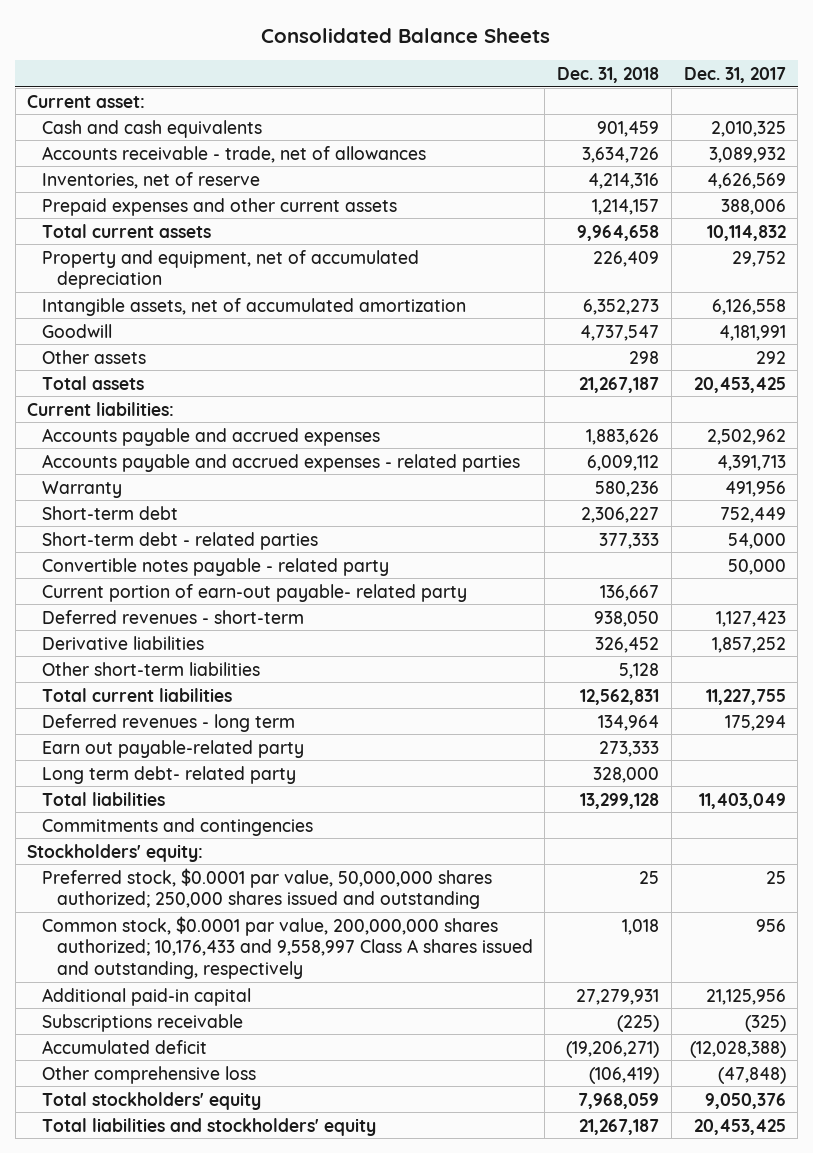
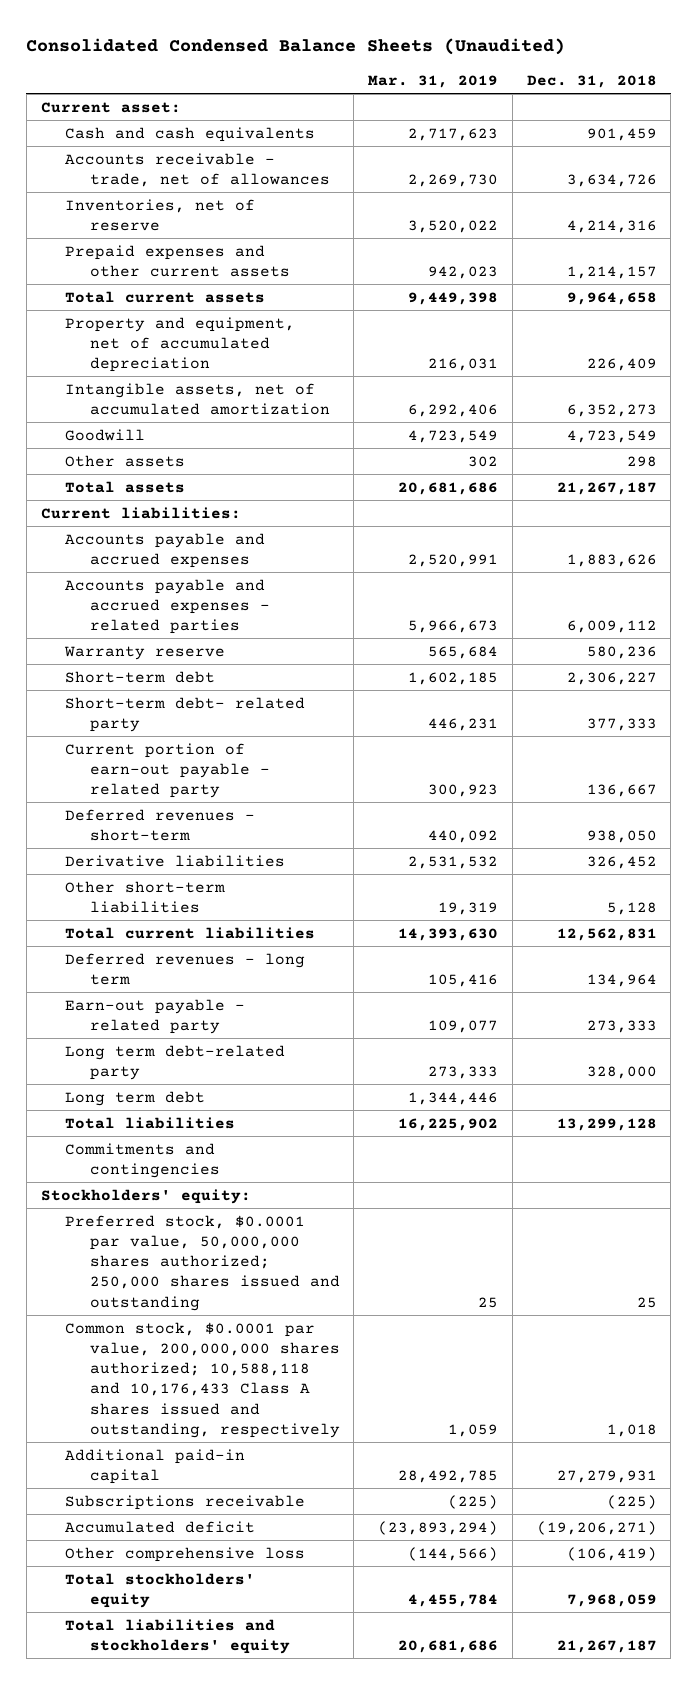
[261,27,551,43] Consolidated Balance Sheets -> [26,38,566,56] Consolidated Condensed Balance Sheets (Unaudited)
[683,66,786,83] Dec. 31, 2017 -> none
none -> [368,75,499,89] Mar. 31, 2019
[580,324,660,341] 4,737,547 -> [566,429,657,443] 4,723,549
[41,480,122,498] Warranty -> [64,645,226,660] Warranty reserve
[41,557,389,576] Convertible notes payable - related party -> none
[41,531,318,550] Short-term debt - related parties -> [65,696,306,732] Short-term debt- related party
[41,583,467,602] Current portion of earn-out payable- related party -> [65,742,270,799] Current portion of earn-out payable - related party
[41,739,304,758] Earn out payable-related party -> [65,998,246,1034] Earn-out payable - related party
[41,765,296,784] Long term debt- related party -> [65,1044,286,1080] Long term debt-related party
none -> [65,1090,206,1106] Long term debt
[41,915,533,979] Common stock, $0.0001 par value, 200,000,000 shares authorized; 10,176,433 and 9,558,997 Class A shares issued and outstanding, respectively -> [65,1321,340,1438] Common stock, $0.0001 par value, 200,000,000 shares authorized; 10,588,118 and 10,176,433 Class A shares issued and outstanding, respectively

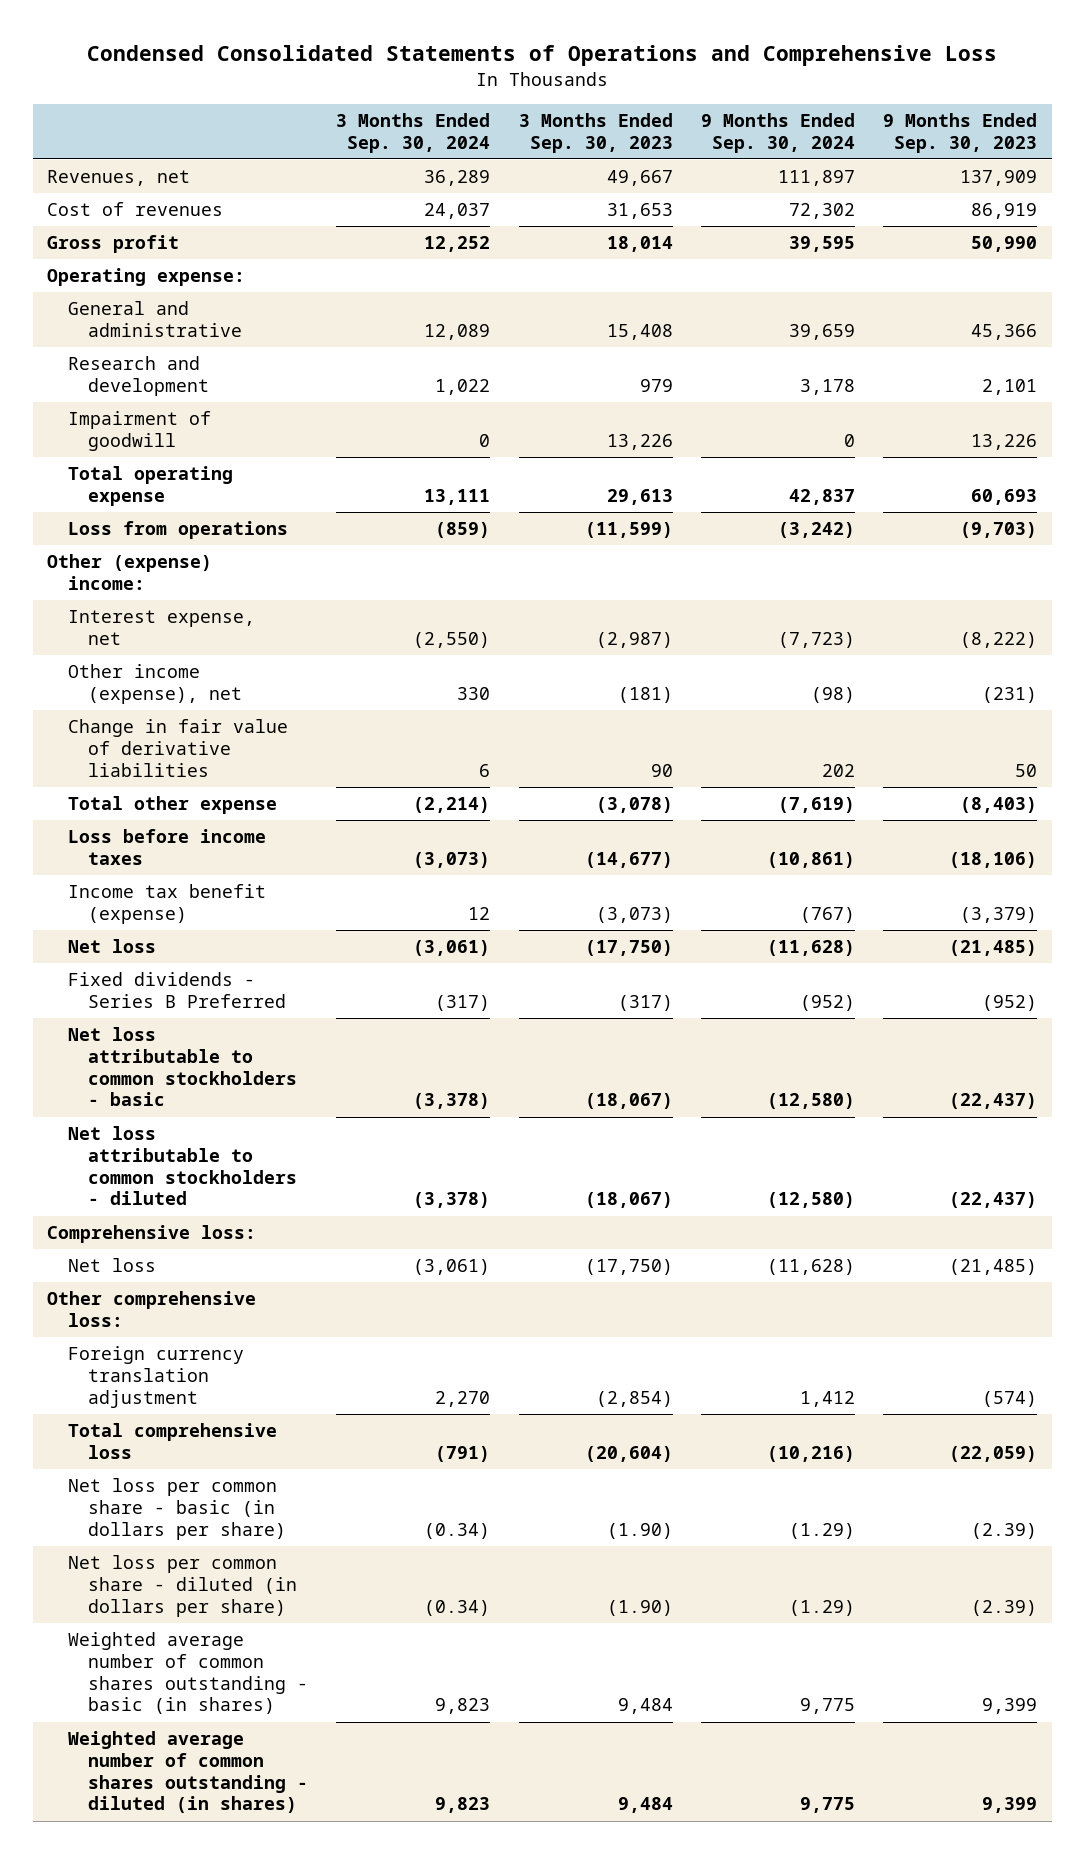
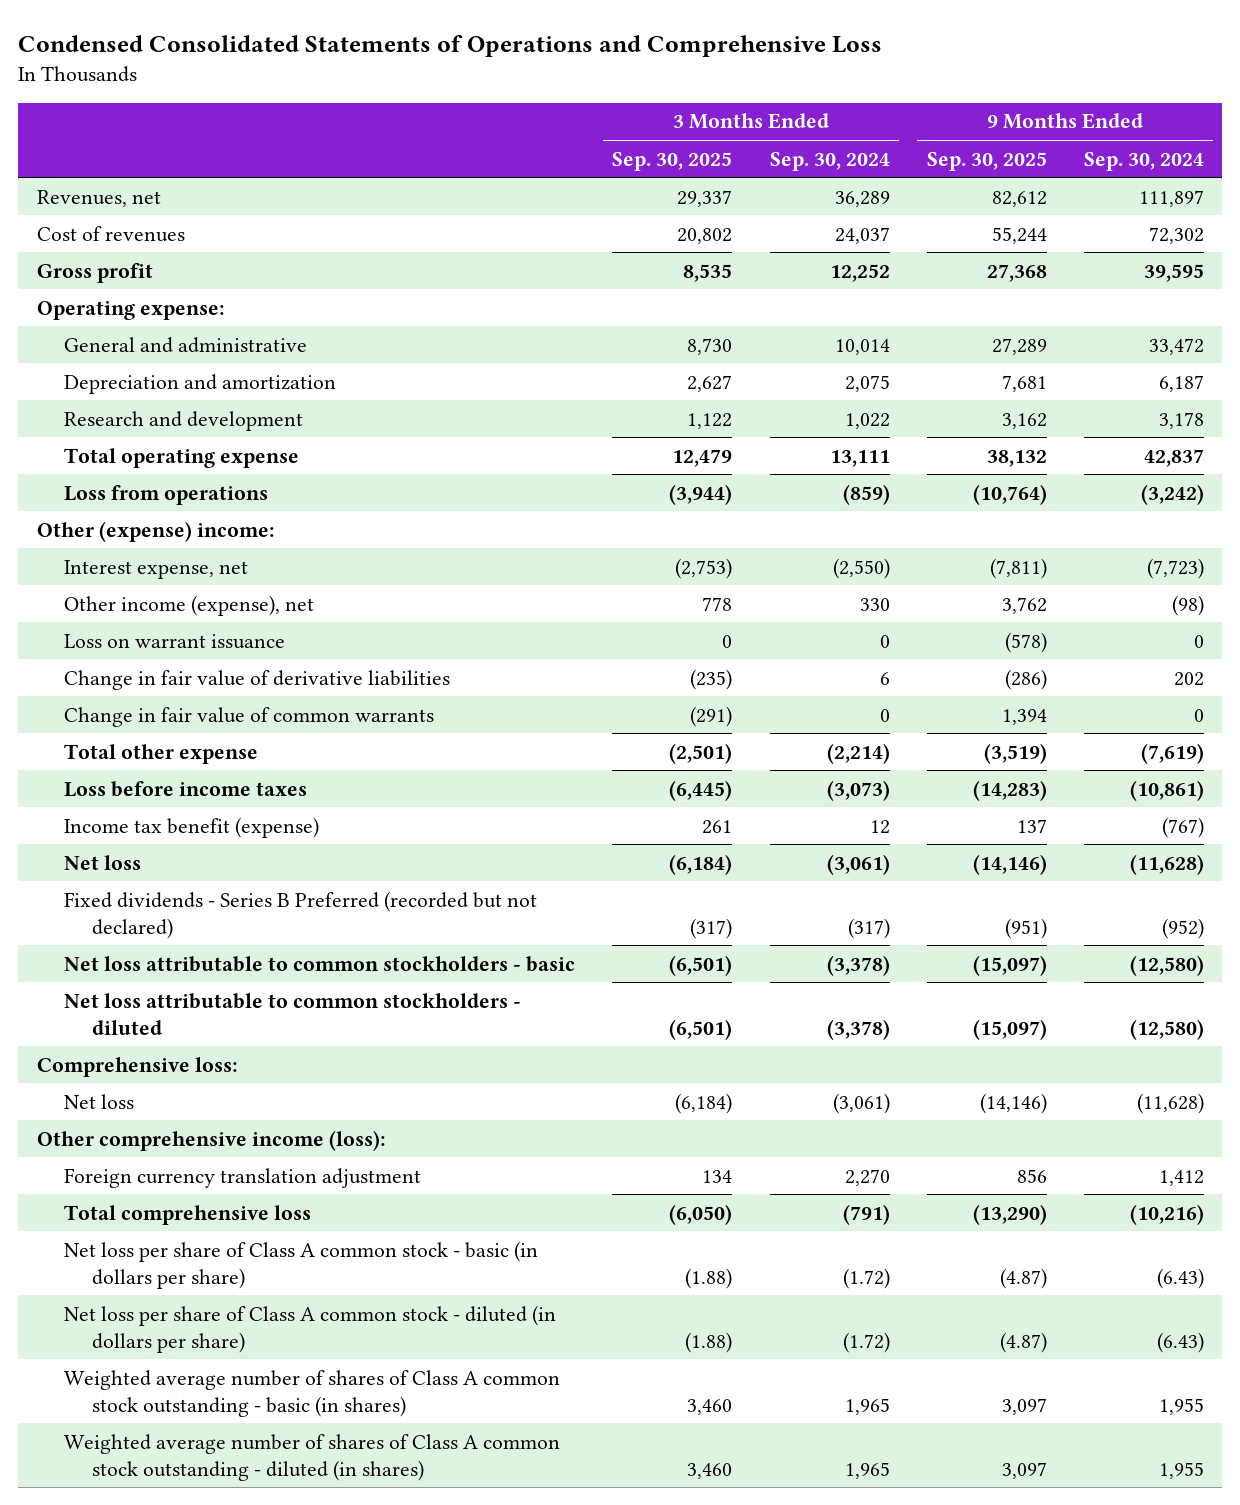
[518,113,673,153] 3 Months Ended Sep. 30, 2023 -> none
[883,113,1038,153] 9 Months Ended Sep. 30, 2023 -> none
none -> [612,151,733,171] Sep. 30, 2025
none -> [926,151,1047,171] Sep. 30, 2025
[424,323,491,340] 12,089 -> [834,338,890,355] 10,014
[789,323,856,340] 39,659 -> [1148,337,1204,355] 33,472
none -> [64,373,337,394] Depreciation and amortization
[67,411,211,451] Impairment of goodwill -> none
none -> [64,633,286,649] Loss on warrant issuance
none -> [64,706,435,727] Change in fair value of common warrants
[67,972,287,1008] Fixed dividends - Series B Preferred -> [64,890,538,939] Fixed dividends - Series B Preferred (recorded but not declared)
[47,1291,257,1327] Other comprehensive loss: -> [36,1129,386,1151] Other comprehensive income (loss):
[67,1478,287,1540] Net loss per common share - basic (in dollars per share) -> [64,1240,539,1289] Net loss per share of Class A common stock - basic (in dollars per share)
[424,1522,491,1539] (0.34) -> [842,1267,890,1289] (1.72)
[789,1522,856,1539] (1.29) -> [1156,1267,1204,1289] (6.43)
[67,1555,298,1617] Net loss per common share - diluted (in dollars per share) -> [64,1304,557,1353] Net loss per share of Class A common stock - diluted (in dollars per share)
[424,1599,491,1616] (0.34) -> [842,1331,890,1353] (1.72)
[789,1599,856,1616] (1.29) -> [1156,1331,1204,1353] (6.43)
[67,1632,309,1715] Weighted average number of common shares outstanding - basic (in shares) -> [64,1369,561,1417] Weighted average number of shares of Class A common stock outstanding - basic (in shares)
[435,1698,491,1715] 9,823 -> [844,1397,890,1415] 1,965
[800,1698,856,1715] 9,775 -> [1158,1397,1204,1415] 1,955
[67,1731,309,1814] Weighted average number of common shares outstanding - diluted (in shares) -> [64,1433,561,1481] Weighted average number of shares of Class A common stock outstanding - diluted (in shares)
[435,1797,491,1814] 9,823 -> [844,1461,890,1479] 1,965
[800,1797,856,1814] 9,775 -> [1158,1461,1204,1479] 1,955

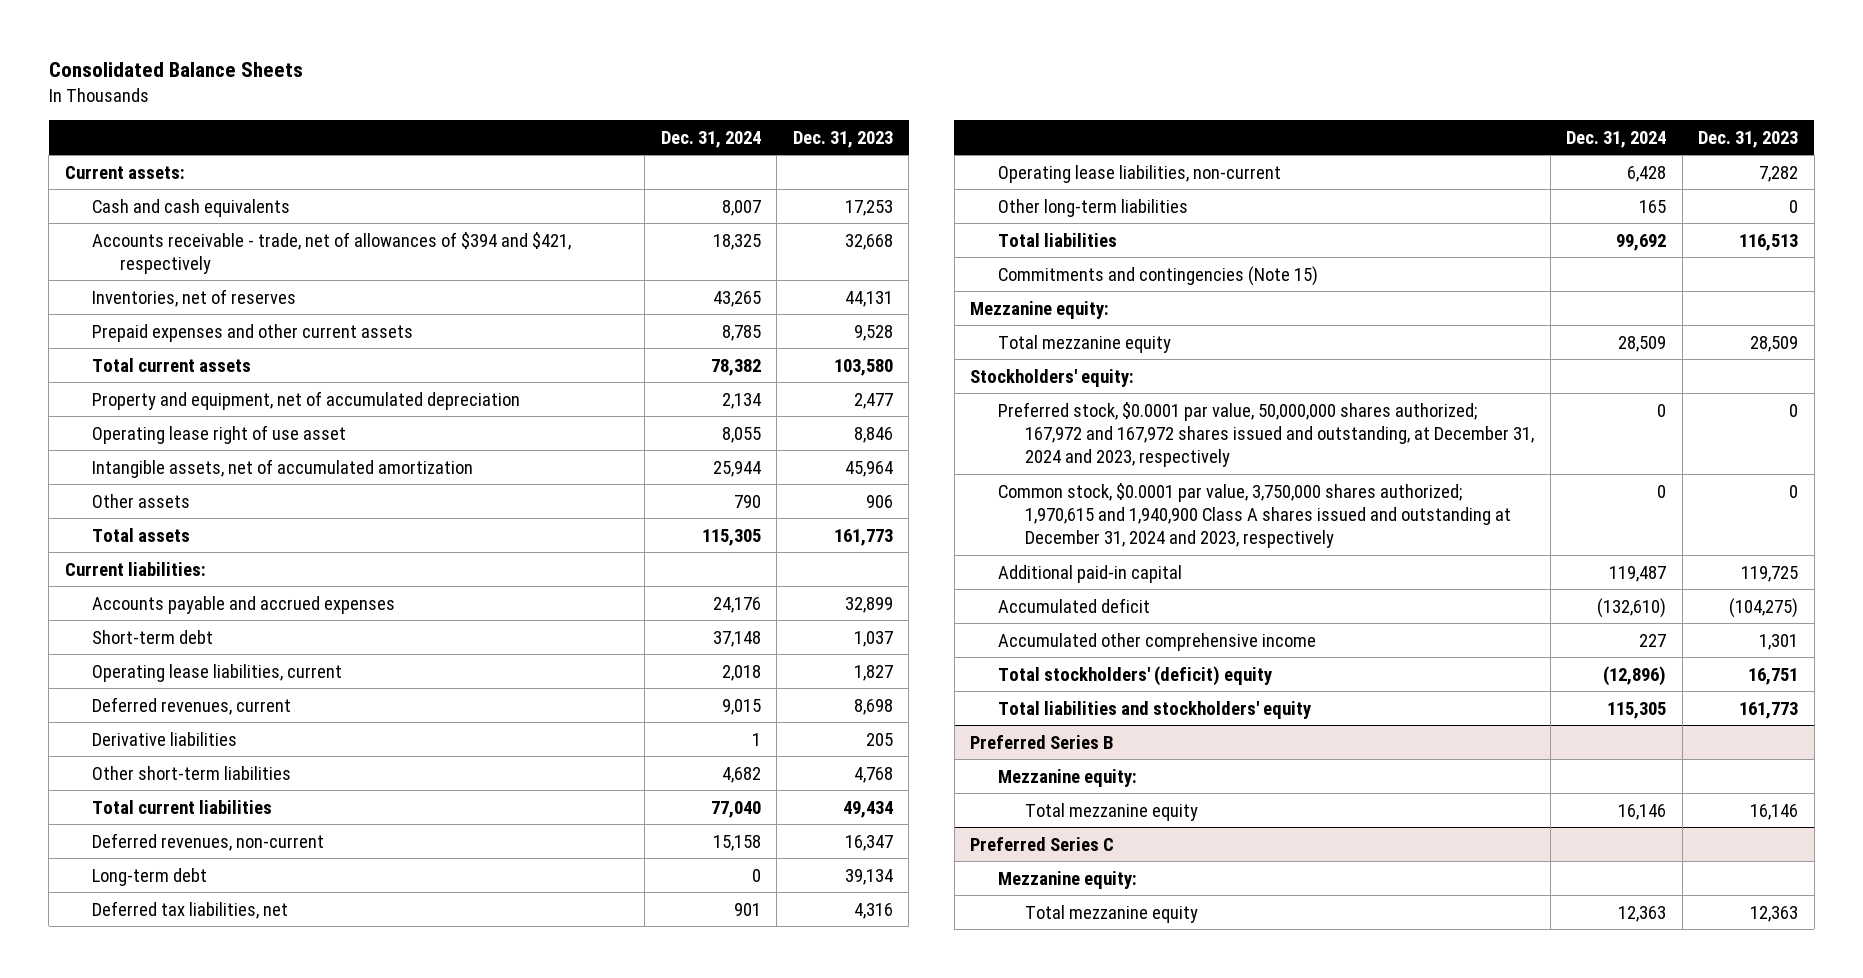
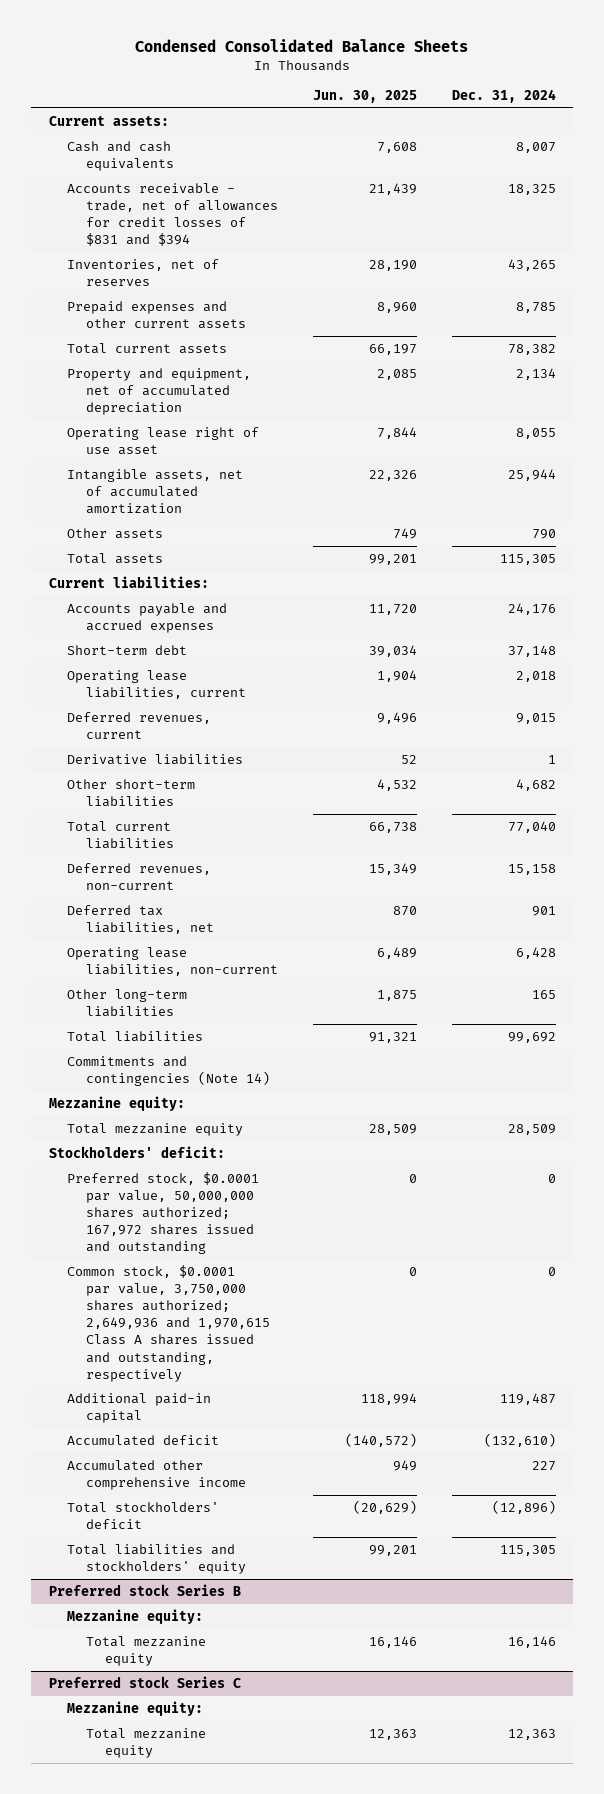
[48,61,303,77] Consolidated Balance Sheets -> [135,38,469,52] Condensed Consolidated Balance Sheets
[792,130,893,148] Dec. 31, 2023 -> none
none -> [312,89,417,103] Jun. 30, 2025
[92,231,572,274] Accounts receivable - trade, net of allowances of $394 and $421, respectively -> [67,182,279,247] Accounts receivable - trade, net of allowances for credit losses of $831 and $394
[92,867,208,886] Long-term debt -> none
[997,265,1318,286] Commitments and contingencies (Note 15) -> [67,1055,271,1087] Commitments and contingencies (Note 14)
[970,368,1135,387] Stockholders' equity: -> [48,1145,225,1158] Stockholders' deficit:
[997,401,1535,467] Preferred stock, $0.0001 par value, 50,000,000 shares authorized; 167,972 and 167,972 shares issued and outstanding, at December 31, 2024 and 2023, respectively -> [67,1171,260,1255] Preferred stock, $0.0001 par value, 50,000,000 shares authorized; 167,972 shares issued and outstanding
[997,482,1512,548] Common stock, $0.0001 par value, 3,750,000 shares authorized; 1,970,615 and 1,940,900 Class A shares issued and outstanding at December 31, 2024 and 2023, respectively -> [67,1264,271,1382] Common stock, $0.0001 par value, 3,750,000 shares authorized; 2,649,936 and 1,970,615 Class A shares issued and outstanding, respectively
[997,665,1272,686] Total stockholders' (deficit) equity -> [67,1501,220,1530] Total stockholders' deficit
[970,734,1114,749] Preferred Series B -> [48,1583,241,1596] Preferred stock Series B
[970,836,1115,851] Preferred Series C -> [48,1675,241,1688] Preferred stock Series C

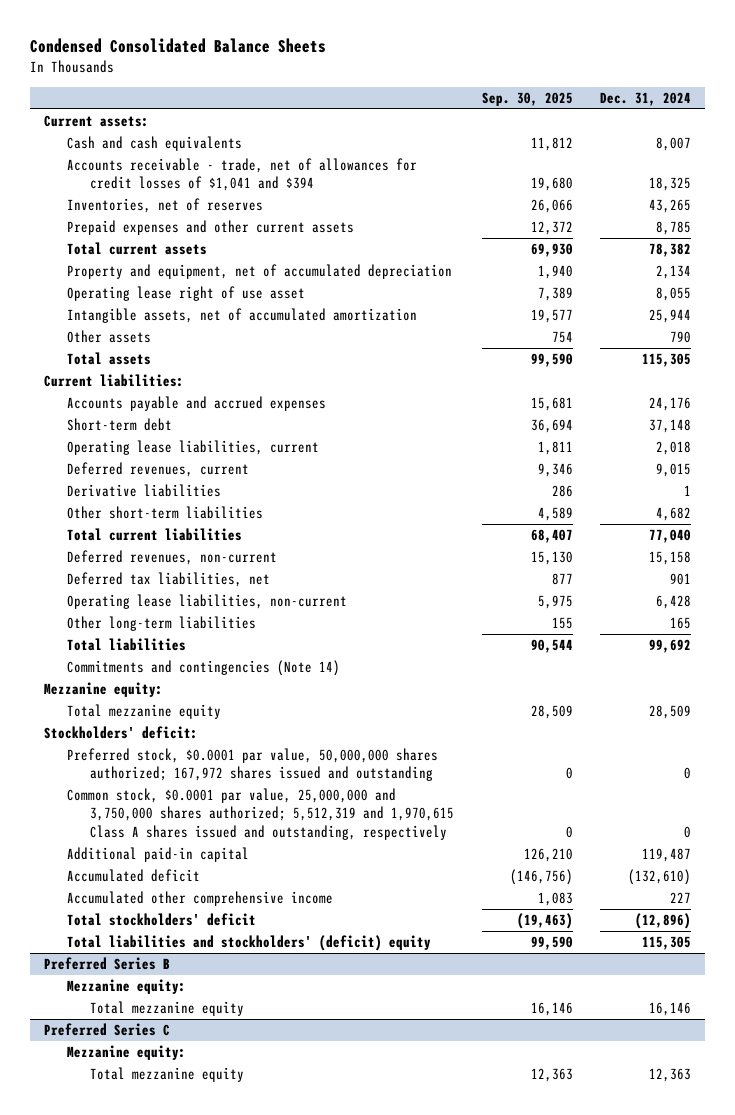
[312,89,417,103] Jun. 30, 2025 -> none
none -> [481,92,573,107] Sep. 30, 2025
[67,182,279,247] Accounts receivable - trade, net of allowances for credit losses of $831 and $394 -> [66,158,417,192] Accounts receivable - trade, net of allowances for credit losses of $1,041 and $394
[67,1264,271,1382] Common stock, $0.0001 par value, 3,750,000 shares authorized; 2,649,936 and 1,970,615 Class A shares issued and outstanding, respectively -> [66,788,454,840] Common stock, $0.0001 par value, 25,000,000 and 3,750,000 shares authorized; 5,512,319 and 1,970,615 Class A shares issued and outstanding, respectively
[67,1543,247,1575] Total liabilities and stockholders' equity -> [66,935,431,952] Total liabilities and stockholders' (deficit) equity
[48,1583,241,1596] Preferred stock Series B -> [43,957,170,971] Preferred Series B
[48,1675,241,1688] Preferred stock Series C -> [43,1023,170,1037] Preferred Series C

